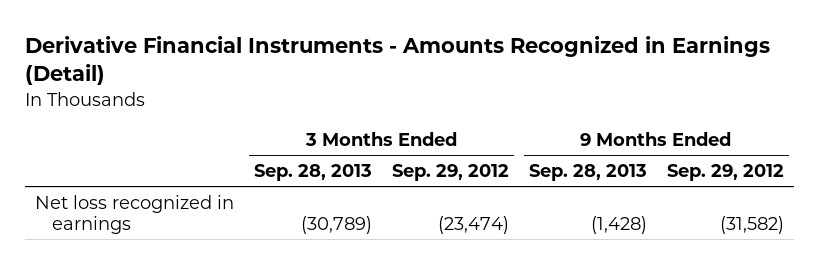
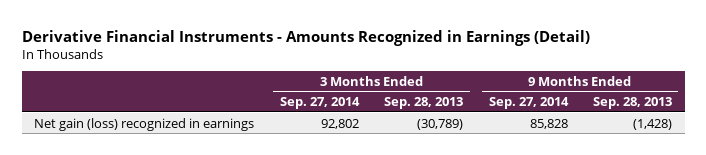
[391,164,509,182] Sep. 29, 2012 -> none
[666,164,784,182] Sep. 29, 2012 -> none
none -> [279,97,360,110] Sep. 27, 2014
none -> [488,97,569,110] Sep. 27, 2014
[35,195,235,234] Net loss recognized in earnings -> [34,117,255,131] Net gain (loss) recognized in earnings

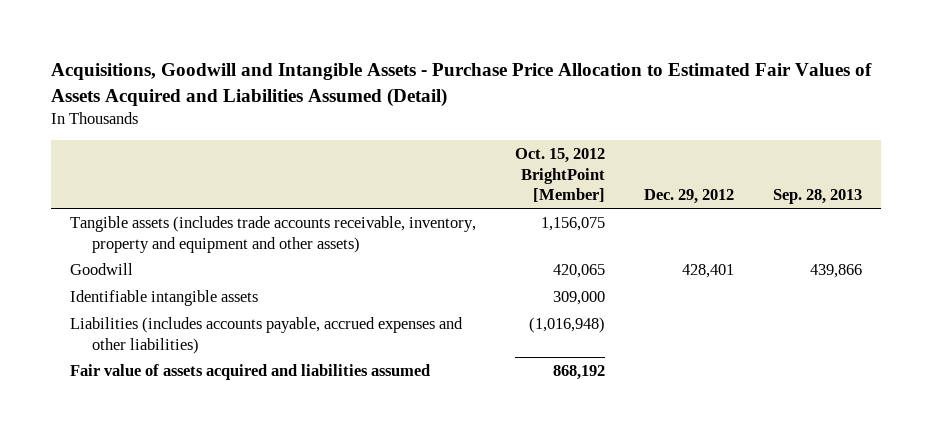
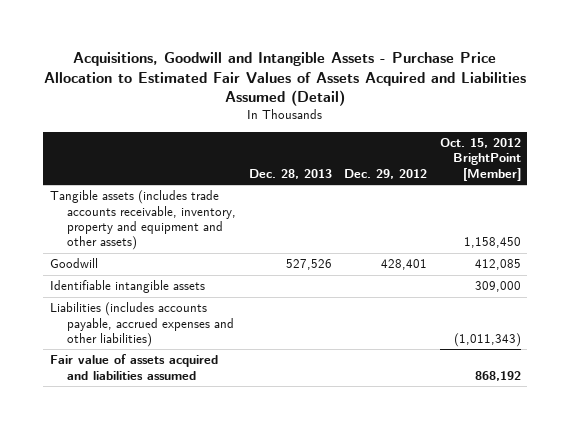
[772,189,862,205] Sep. 28, 2013 -> none
none -> [248,168,332,179] Dec. 28, 2013
[540,216,605,231] 1,156,075 -> [463,237,521,249] 1,158,450
[552,263,605,278] 420,065 -> [474,259,521,271] 412,085
[528,316,605,333] (1,016,948) -> [453,332,521,347] (1,011,343)

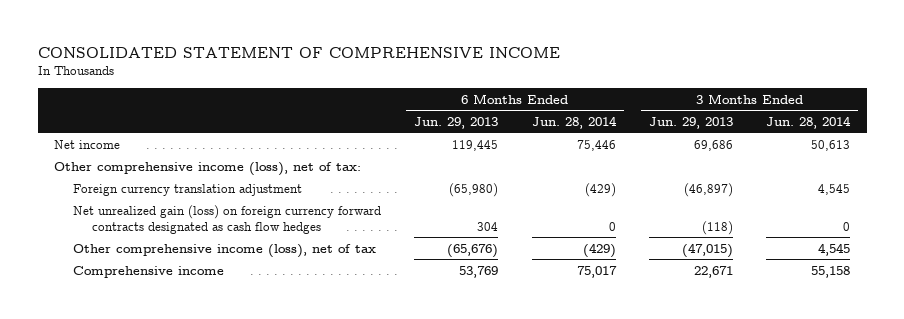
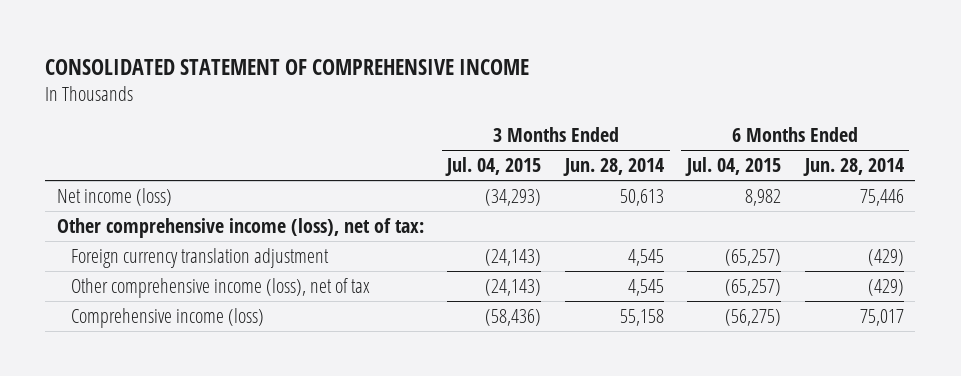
[414,116,499,129] Jun. 29, 2013 -> none
[648,116,733,129] Jun. 29, 2013 -> none
none -> [445,157,542,177] Jul. 04, 2015
none -> [685,157,782,177] Jul. 04, 2015
[54,139,121,149] Net income -> [57,187,173,206] Net income (loss)
[72,204,381,234] Net unrealized gain (loss) on foreign currency forward contracts designated as cash flow hedges -> none
[72,265,224,278] Comprehensive income -> [71,307,265,328] Comprehensive income (loss)

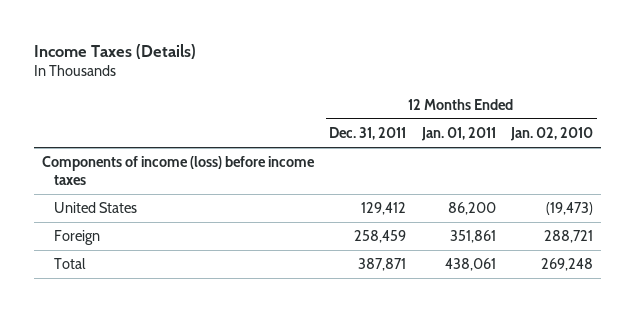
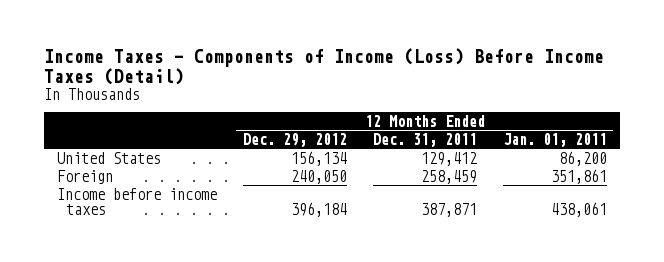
[34,43,197,59] Income Taxes (Details) -> [43,48,604,85] Income Taxes - Components of Income (Loss) Before Income Taxes (Detail)
[510,127,594,142] Jan. 02, 2010 -> none
none -> [242,133,347,148] Dec. 29, 2012
[42,156,316,185] Components of income (loss) before income taxes -> none
[54,258,87,270] Total -> [56,187,217,215] Income before income taxes

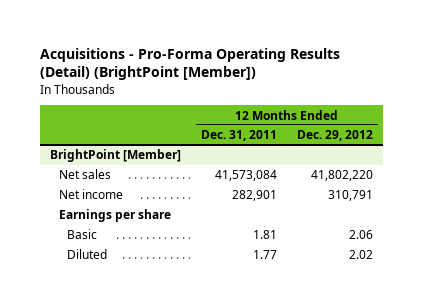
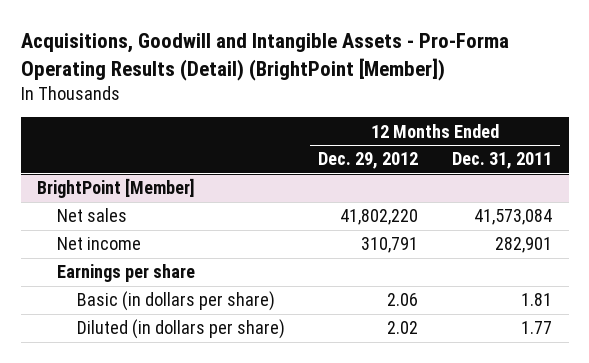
[40,47,341,81] Acquisitions - Pro-Forma Operating Results (Detail) (BrightPoint [Member]) -> [20,33,509,81] Acquisitions, Goodwill and Intangible Assets - Pro-Forma Operating Results (Detail) (BrightPoint [Member])
[67,229,98,240] Basic -> [76,291,275,312] Basic (in dollars per share)
[67,249,108,260] Diluted -> [76,319,285,340] Diluted (in dollars per share)

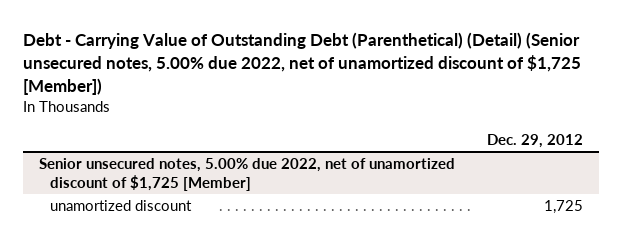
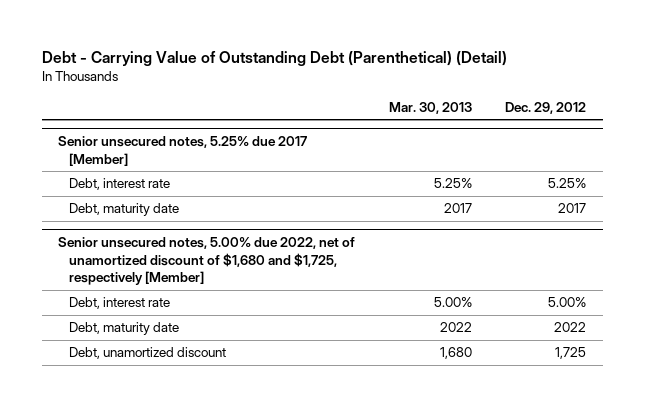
[22,32,581,96] Debt - Carrying Value of Outstanding Debt (Parenthetical) (Detail) (Senior unsecured notes, 5.00% due 2022, net of unamortized discount of $1,725 [Member]) -> [41,50,507,66] Debt - Carrying Value of Outstanding Debt (Parenthetical) (Detail)
none -> [388,101,472,114] Mar. 30, 2013
none -> [58,136,308,166] Senior unsecured notes, 5.25% due 2017 [Member]
none -> [68,178,170,191] Debt, interest rate
none -> [68,203,179,217] Debt, maturity date
[38,158,455,191] Senior unsecured notes, 5.00% due 2022, net of unamortized discount of $1,725 [Member] -> [58,237,356,286] Senior unsecured notes, 5.00% due 2022, net of unamortized discount of $1,680 and $1,725, respectively [Member]
none -> [68,297,170,310] Debt, interest rate
none -> [68,322,179,336] Debt, maturity date
[49,200,192,212] unamortized discount -> [68,347,226,360] Debt, unamortized discount

